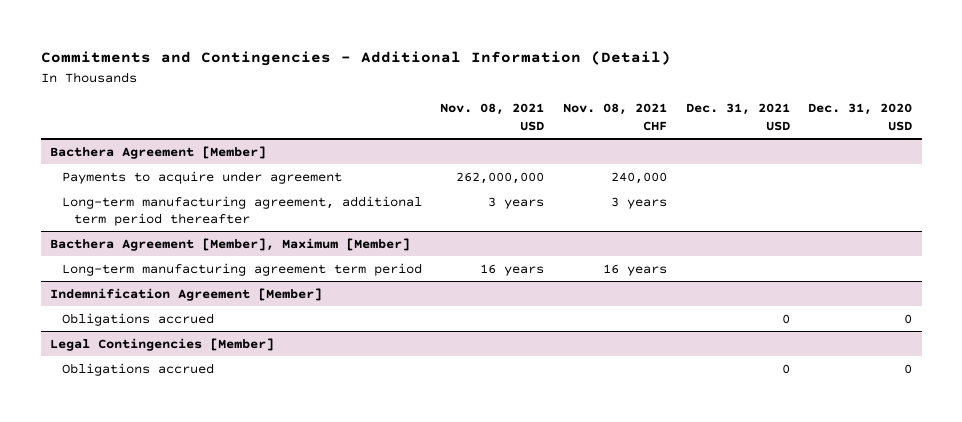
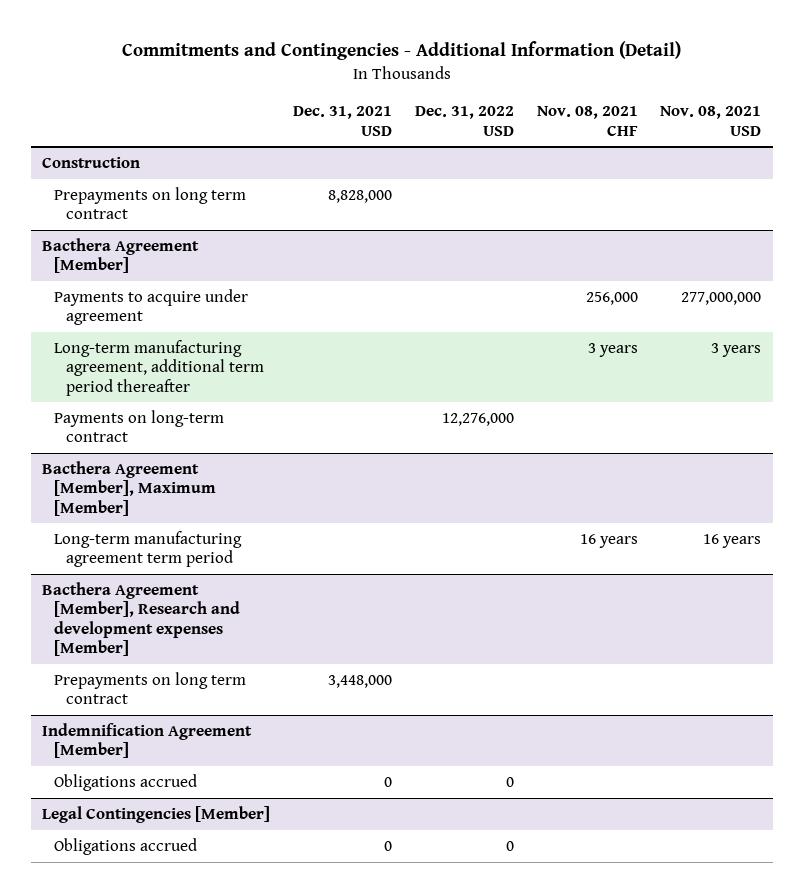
[808,103,913,131] Dec. 31, 2020 USD -> none
none -> [414,106,514,136] Dec. 31, 2022 USD
none -> [42,157,141,169] Construction
none -> [53,187,246,220] Prepayments on long term contract
[456,171,545,184] 262,000,000 -> [681,292,762,306] 277,000,000
[611,171,668,184] 240,000 -> [585,292,638,306] 256,000
none -> [53,410,224,443] Payments on long-term contract
none -> [42,582,240,656] Bacthera Agreement [Member], Research and development expenses [Member]
none -> [53,672,246,705] Prepayments on long term contract

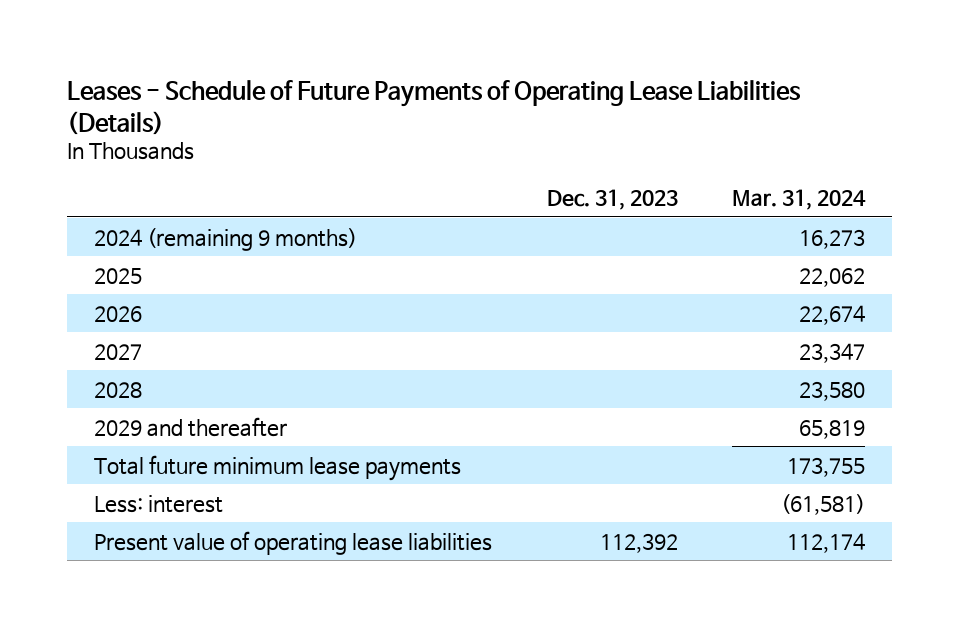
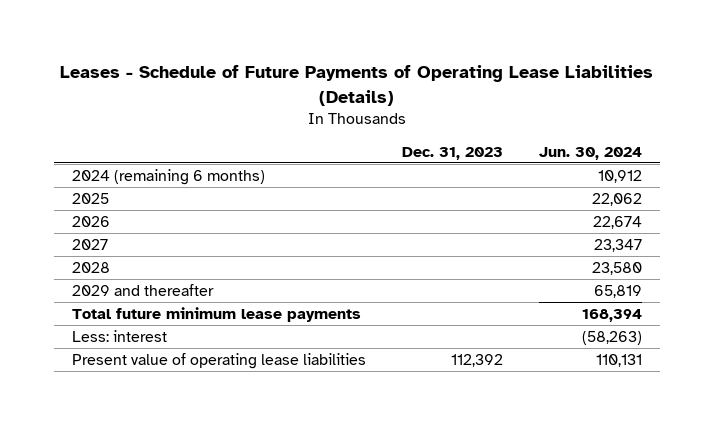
[731,188,866,210] Mar. 31, 2024 -> none
none -> [539,146,643,160] Jun. 30, 2024
[94,227,358,251] 2024 (remaining 9 months) -> [72,168,266,185] 2024 (remaining 6 months)

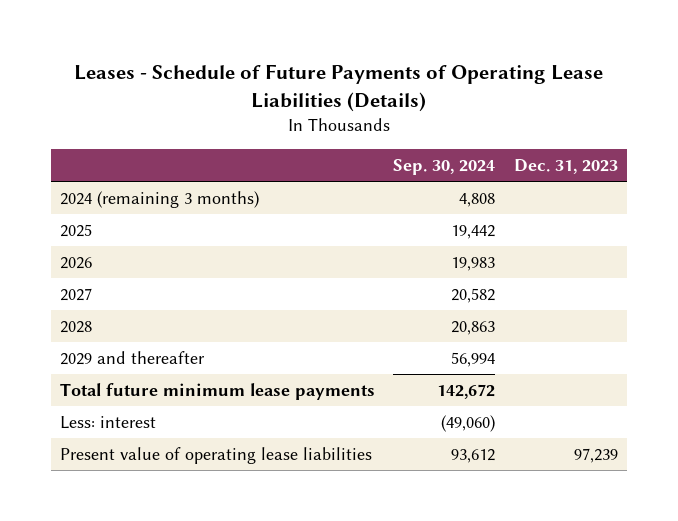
[539,146,643,160] Jun. 30, 2024 -> none
none -> [393,159,496,176] Sep. 30, 2024
[72,168,266,185] 2024 (remaining 6 months) -> [60,190,260,208] 2024 (remaining 3 months)
[451,353,504,367] 112,392 -> [573,447,618,463] 97,239

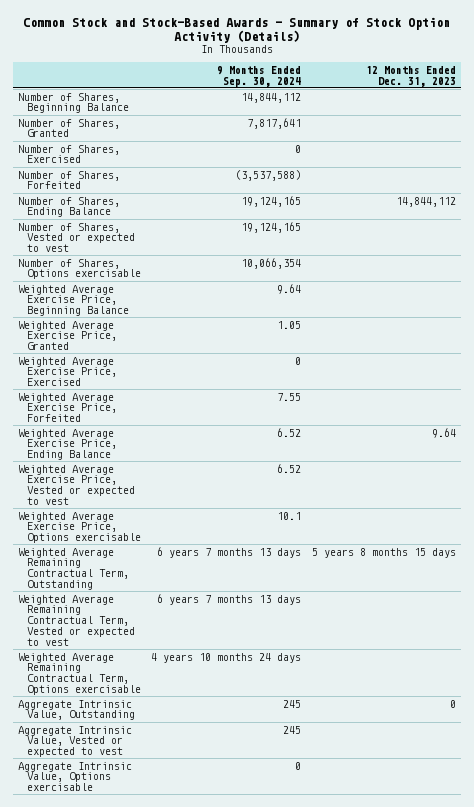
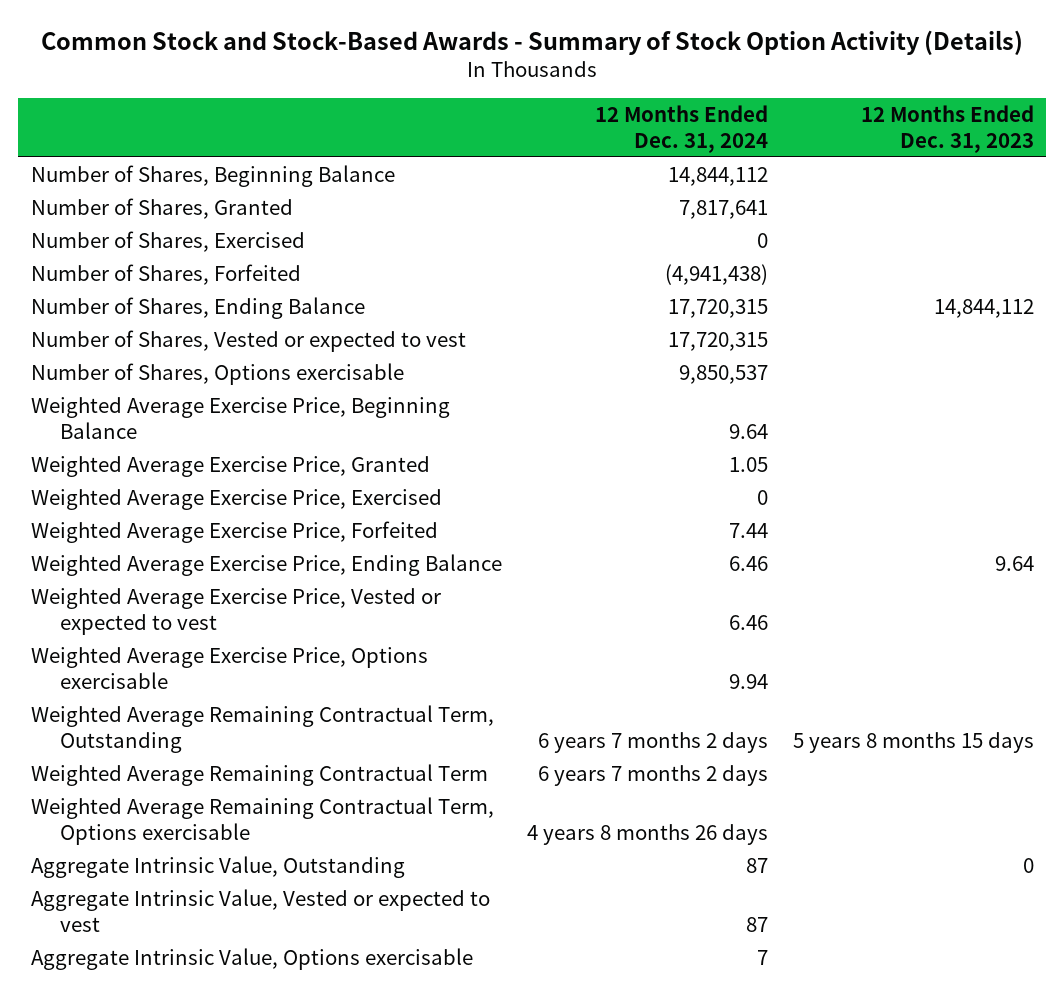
[217,65,302,87] 9 Months Ended Sep. 30, 2024 -> none
none -> [594,104,768,153] 12 Months Ended Dec. 31, 2024
[18,594,135,647] Weighted Average Remaining Contractual Term, Vested or expected to vest -> [30,763,488,786] Weighted Average Remaining Contractual Term

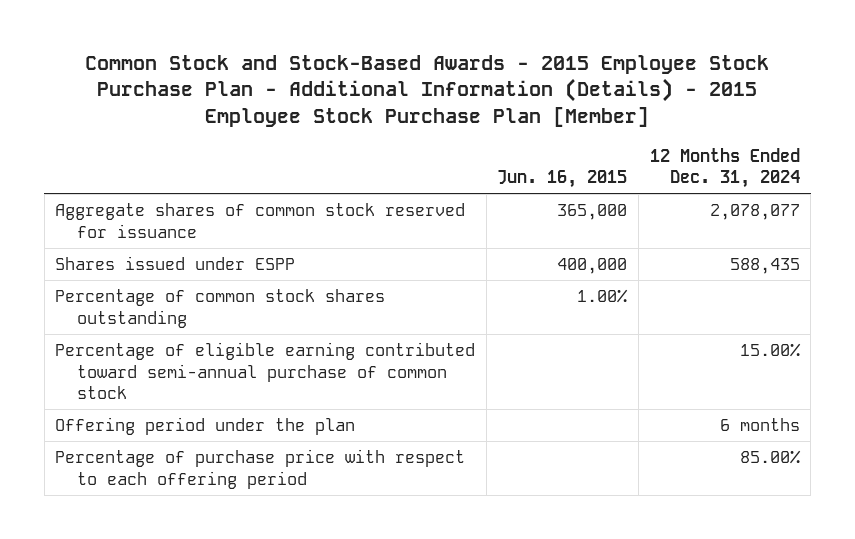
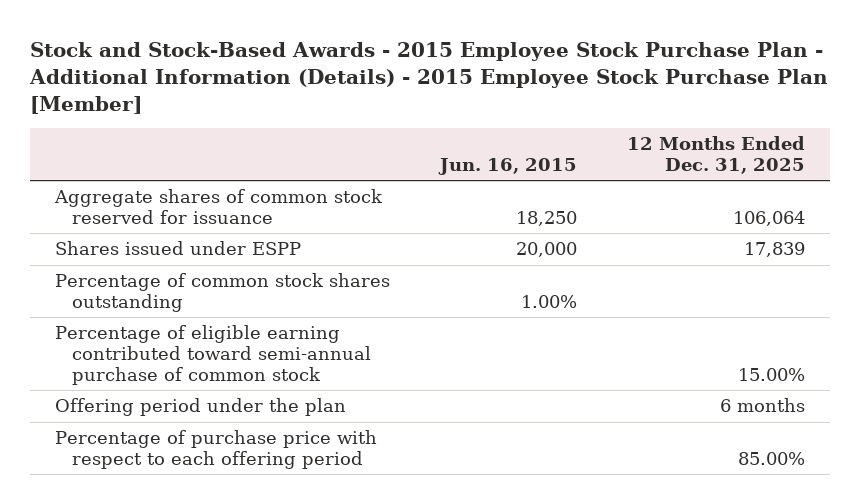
[85,55,770,127] Common Stock and Stock-Based Awards - 2015 Employee Stock Purchase Plan - Additional Information (Details) - 2015 Employee Stock Purchase Plan [Member] -> [28,41,828,114] Stock and Stock-Based Awards - 2015 Employee Stock Purchase Plan - Additional Information (Details) - 2015 Employee Stock Purchase Plan [Member]
[649,147,800,189] 12 Months Ended Dec. 31, 2024 -> none
none -> [627,136,806,174] 12 Months Ended Dec. 31, 2025
[557,204,628,221] 365,000 -> [515,210,577,226] 18,250
[557,258,628,275] 400,000 -> [515,242,577,258] 20,000

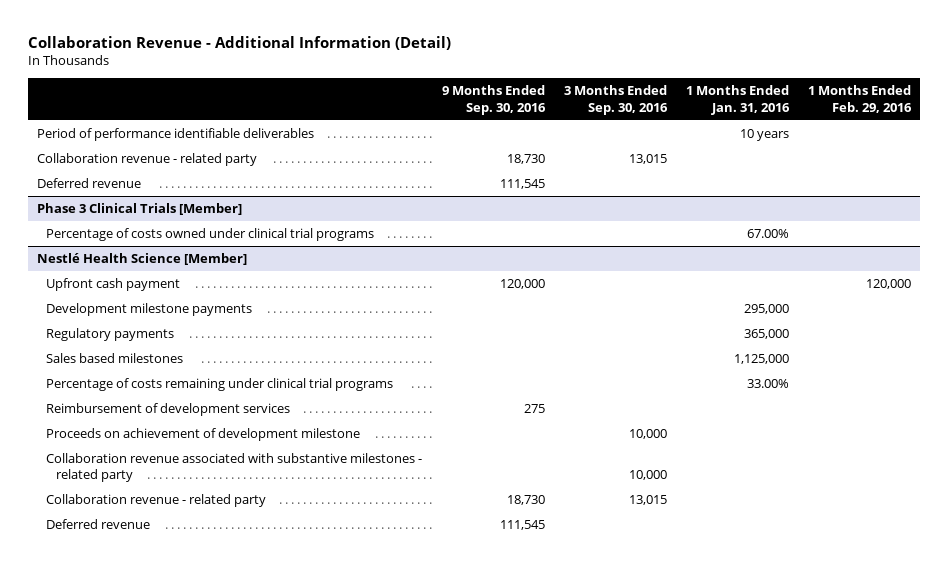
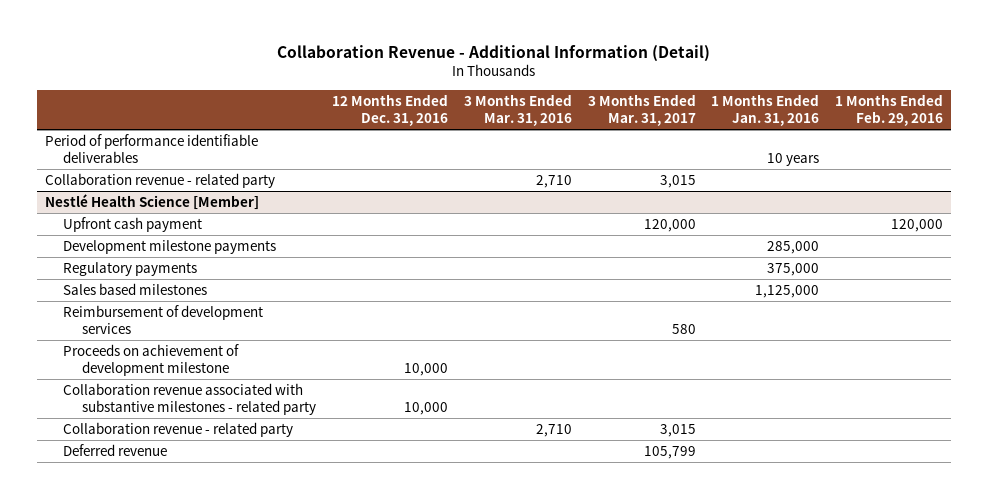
[441,85,546,115] 9 Months Ended Sep. 30, 2016 -> none
[563,85,668,115] 3 Months Ended Sep. 30, 2016 -> none
none -> [331,94,448,126] 12 Months Ended Dec. 31, 2016
none -> [463,94,572,126] 3 Months Ended Mar. 31, 2016
none -> [587,94,696,126] 3 Months Ended Mar. 31, 2017
[37,178,142,189] Deferred revenue -> none
[37,203,243,216] Phase 3 Clinical Trials [Member] -> none
[46,228,375,242] Percentage of costs owned under clinical trial programs -> none
[743,304,789,315] 295,000 -> [767,241,820,255] 285,000
[743,329,789,340] 365,000 -> [767,263,820,277] 375,000
[46,378,394,392] Percentage of costs remaining under clinical trial programs -> none

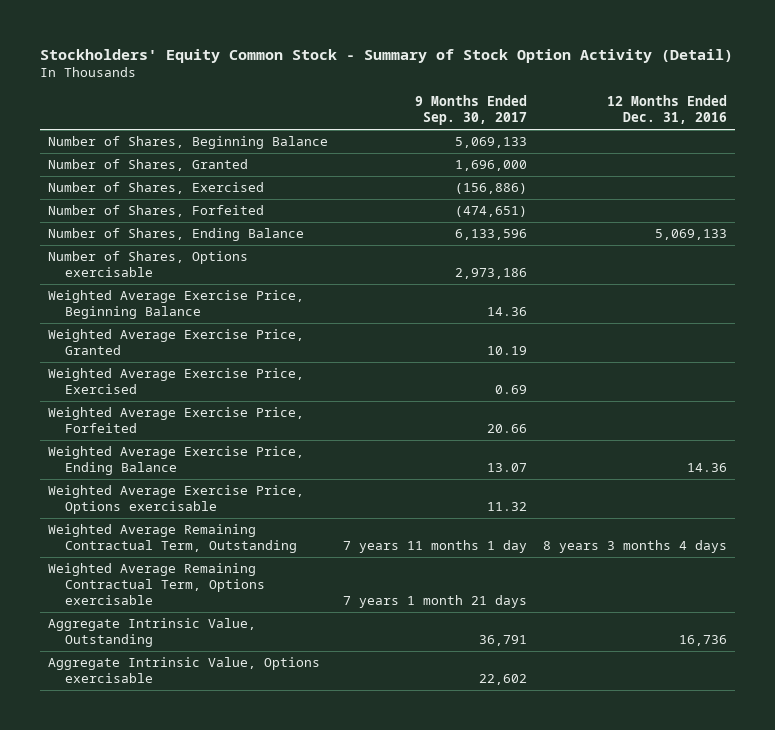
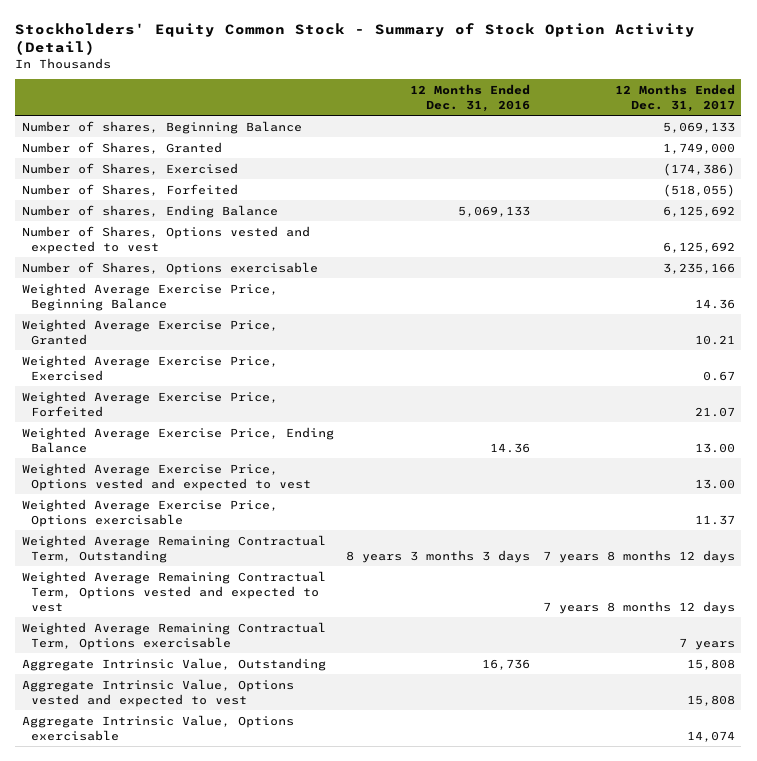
[415,95,528,126] 9 Months Ended Sep. 30, 2017 -> none
none -> [615,83,736,113] 12 Months Ended Dec. 31, 2017
[47,136,328,150] Number of Shares, Beginning Balance -> [21,120,302,134] Number of shares, Beginning Balance
[47,228,304,242] Number of Shares, Ending Balance -> [21,204,278,218] Number of shares, Ending Balance
none -> [21,225,310,254] Number of Shares, Options vested and expected to vest
none -> [21,462,311,491] Weighted Average Exercise Price, Options vested and expected to vest
[543,540,728,554] 8 years 3 months 4 days -> [346,549,531,563] 8 years 3 months 3 days
none -> [21,570,326,612] Weighted Average Remaining Contractual Term, Options vested and expected to vest
none -> [21,678,294,707] Aggregate Intrinsic Value, Options vested and expected to vest

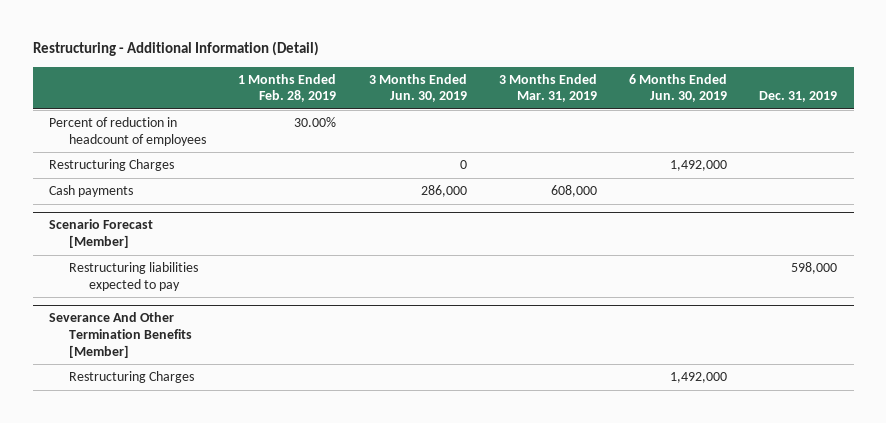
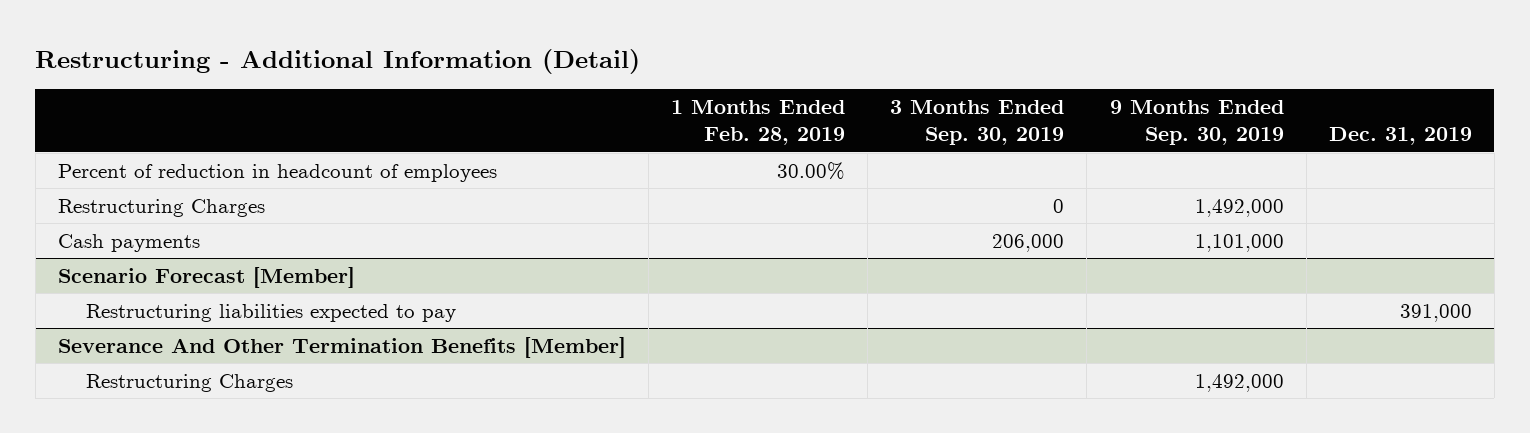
[368,73,467,103] 3 Months Ended Jun. 30, 2019 -> none
[498,73,597,103] 3 Months Ended Mar. 31, 2019 -> none
[629,73,728,103] 6 Months Ended Jun. 30, 2019 -> none
none -> [890,99,1065,146] 3 Months Ended Sep. 30, 2019
none -> [1109,99,1284,146] 9 Months Ended Sep. 30, 2019
[791,262,838,275] 598,000 -> [1399,303,1472,322] 391,000

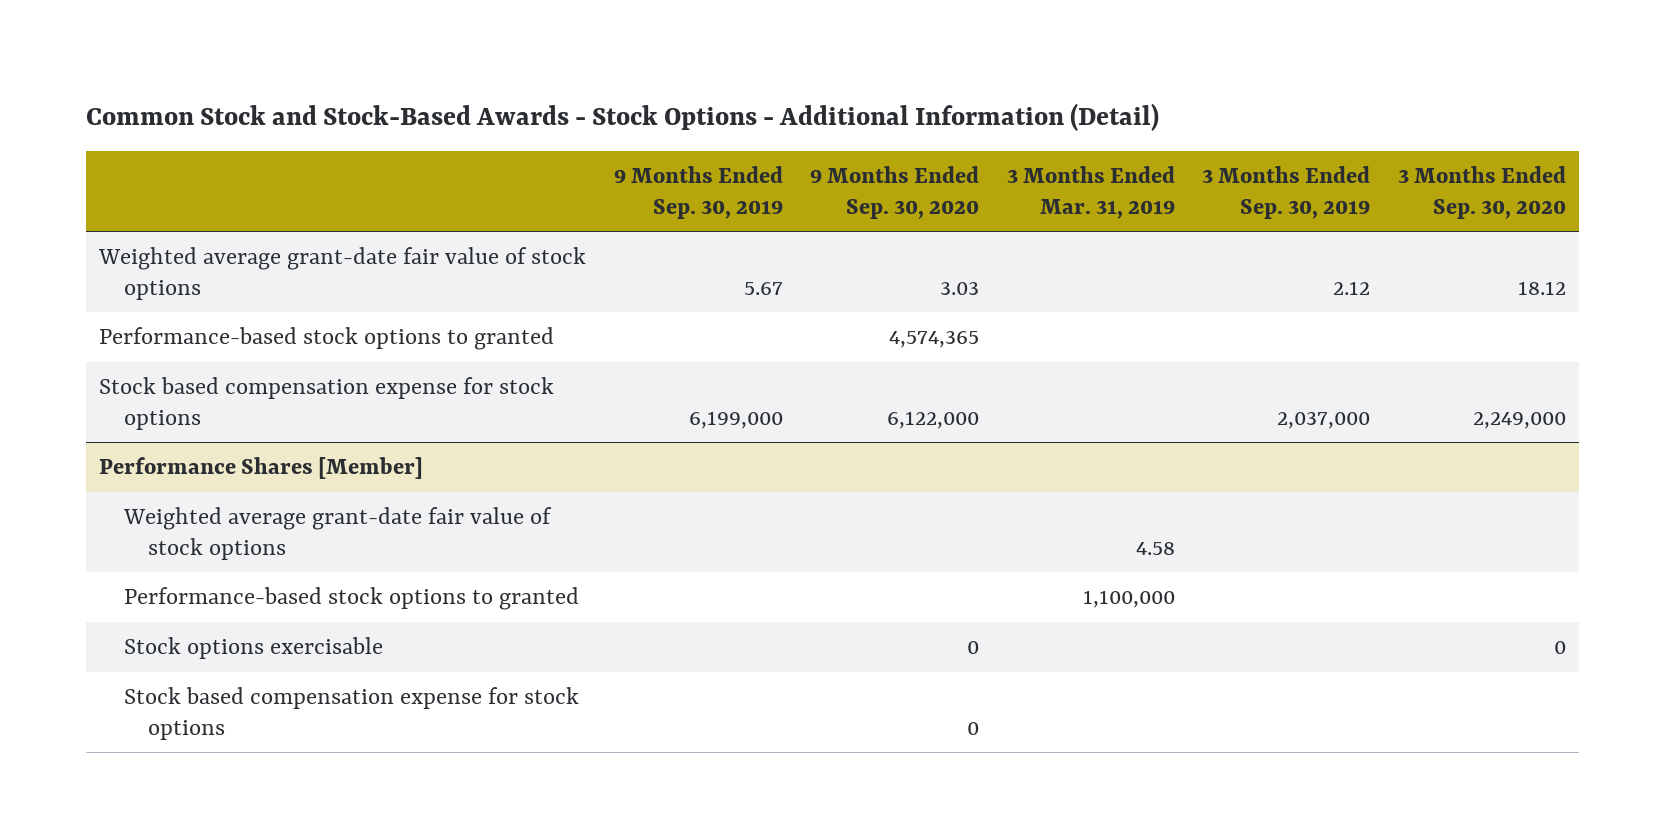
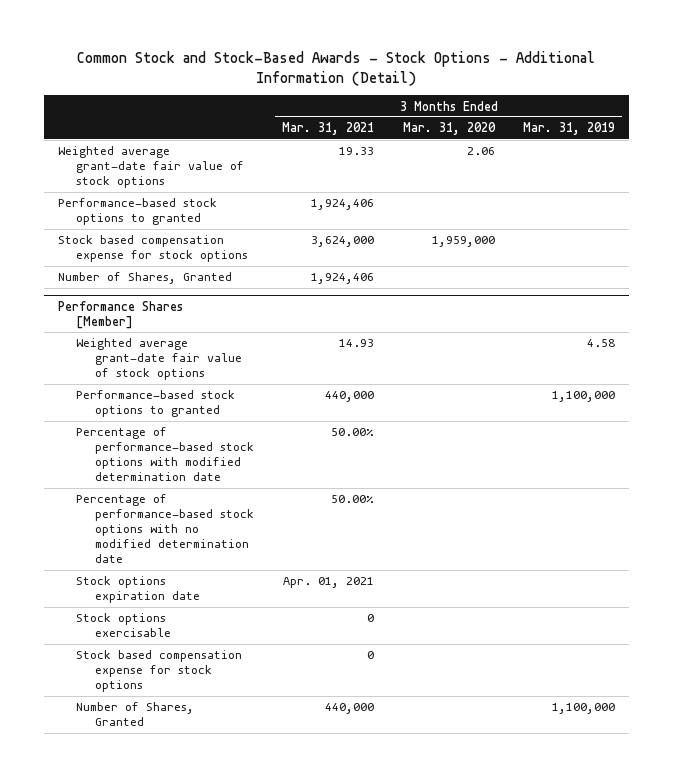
[613,166,783,219] 9 Months Ended Sep. 30, 2019 -> none
[810,166,980,219] 9 Months Ended Sep. 30, 2020 -> none
[1202,166,1371,219] 3 Months Ended Sep. 30, 2019 -> none
[1397,166,1566,219] 3 Months Ended Sep. 30, 2020 -> none
none -> [282,122,375,136] Mar. 31, 2021
none -> [402,122,496,136] Mar. 31, 2020
none -> [57,272,232,285] Number of Shares, Granted
none -> [76,427,254,482] Percentage of performance-based stock options with modified determination date
none -> [76,494,254,564] Percentage of performance-based stock options with no modified determination date
none -> [76,576,200,604] Stock options expiration date
none -> [76,702,195,727] Number of Shares, Granted

